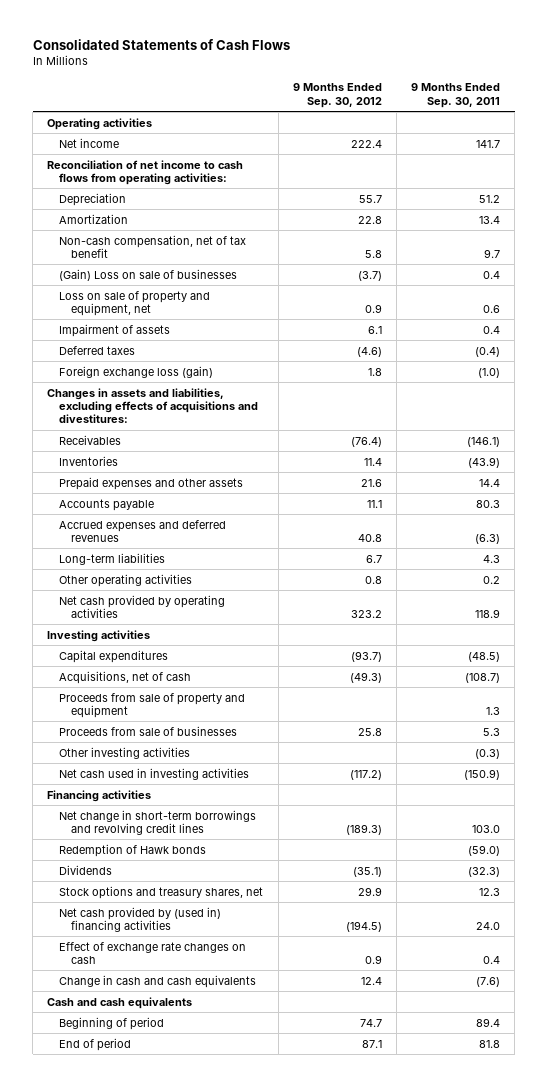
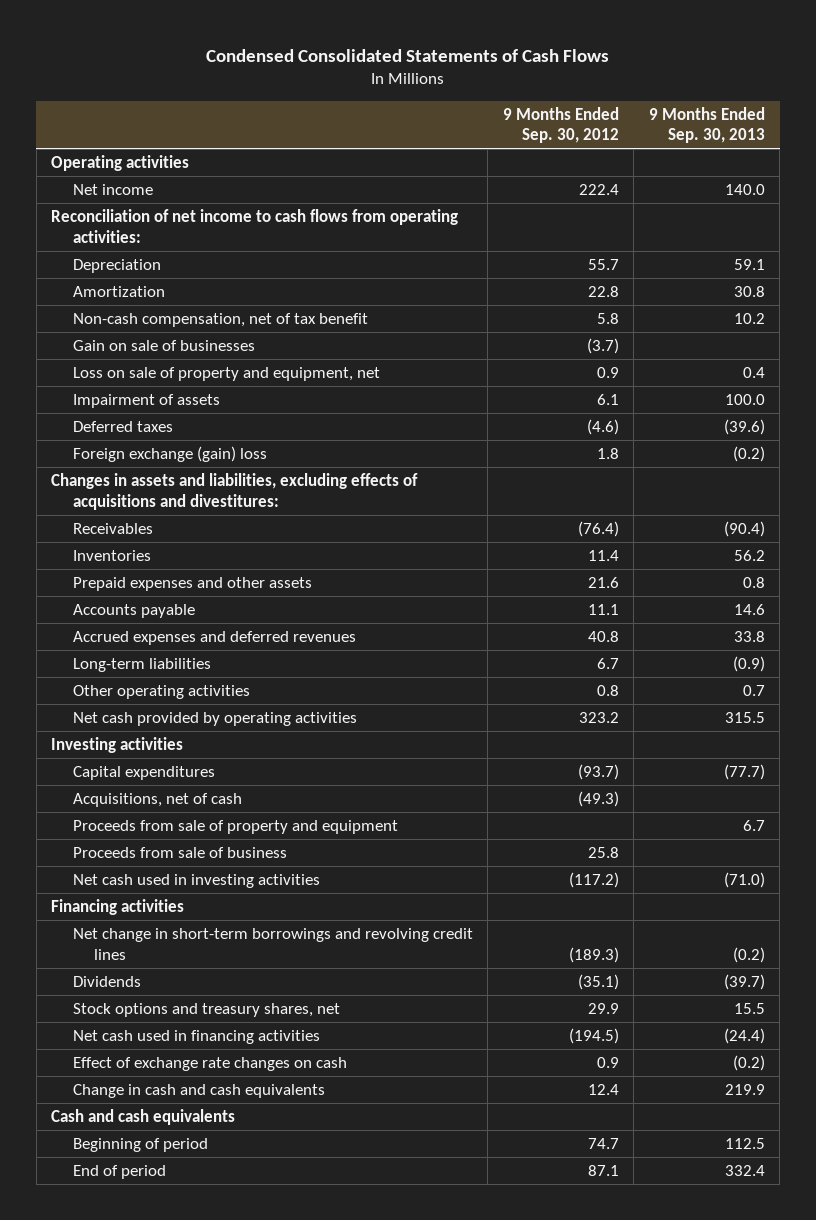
[32,39,290,51] Consolidated Statements of Cash Flows -> [205,48,609,62] Condensed Consolidated Statements of Cash Flows
[411,83,501,108] 9 Months Ended Sep. 30, 2011 -> none
none -> [648,106,765,144] 9 Months Ended Sep. 30, 2013
[59,268,238,281] (Gain) Loss on sale of businesses -> [72,339,255,351] Gain on sale of businesses
[59,365,214,378] Foreign exchange loss (gain) -> [72,445,267,462] Foreign exchange (gain) loss
[59,746,191,759] Other investing activities -> none
[59,725,238,736] Proceeds from sale of businesses -> [72,846,287,858] Proceeds from sale of business
[59,843,207,857] Redemption of Hawk bonds -> none
[59,906,222,932] Net cash provided by (used in) financing activities -> [72,1029,320,1044] Net cash used in financing activities

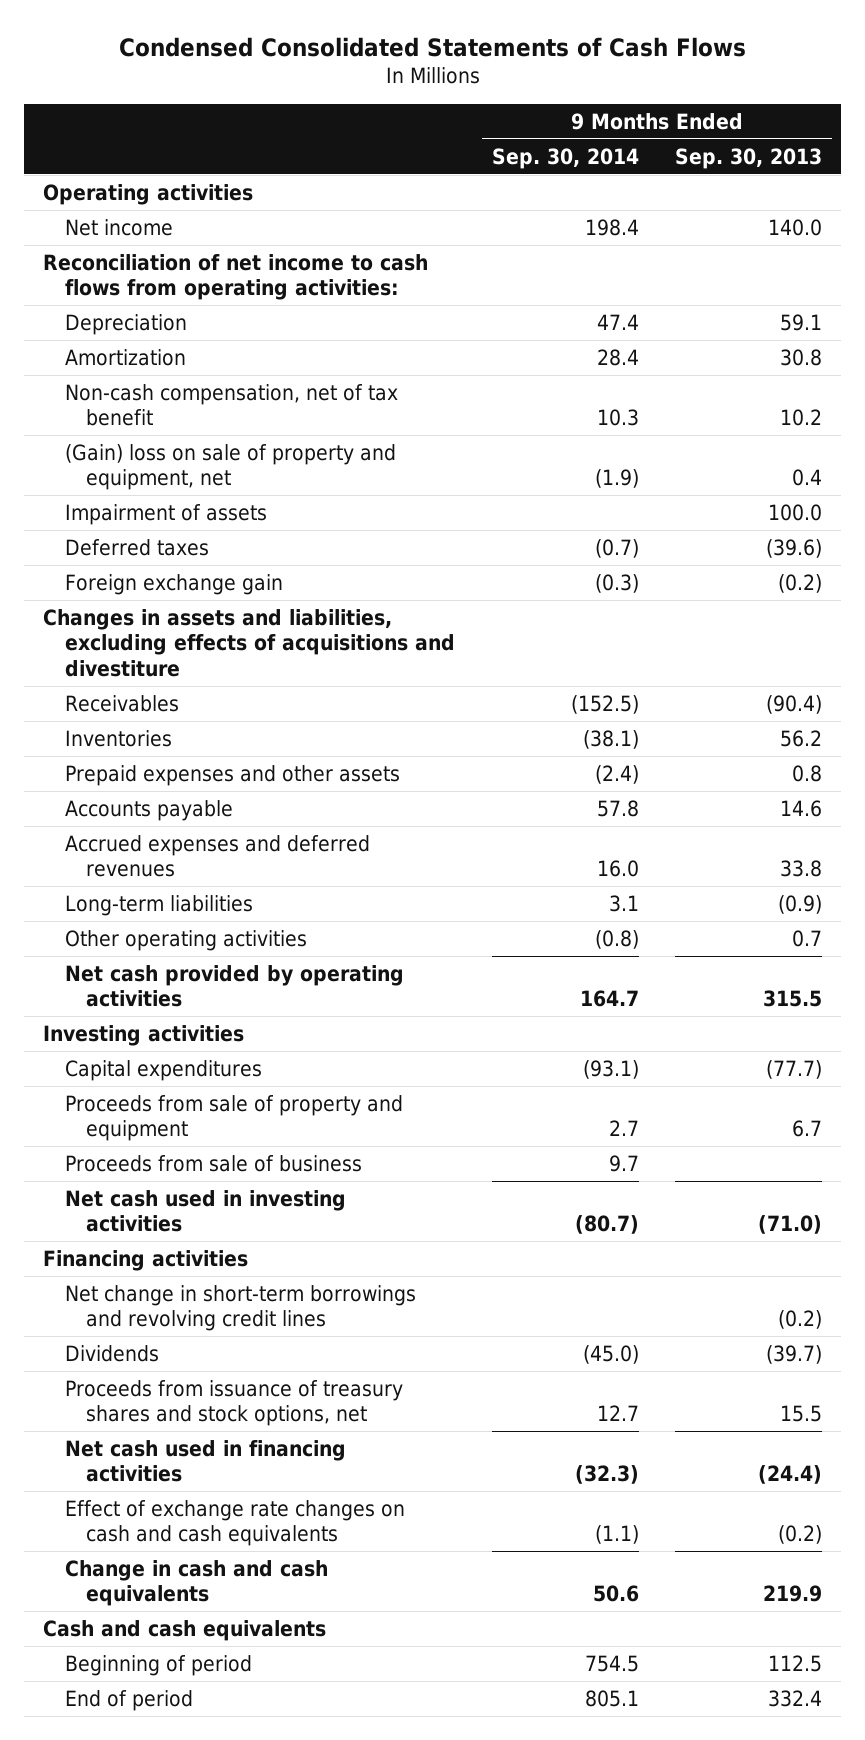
[502,106,619,144] 9 Months Ended Sep. 30, 2012 -> none
none -> [491,147,639,169] Sep. 30, 2014
[72,339,255,351] Gain on sale of businesses -> none
[72,366,380,381] Loss on sale of property and equipment, net -> [64,443,396,491] (Gain) loss on sale of property and equipment, net
[72,445,267,462] Foreign exchange (gain) loss -> [64,573,283,595] Foreign exchange gain
[51,472,419,510] Changes in assets and liabilities, excluding effects of acquisitions and divestitures: -> [42,608,455,677] Changes in assets and liabilities, excluding effects of acquisitions and divestiture
[72,792,242,807] Acquisitions, net of cash -> none
[72,1002,340,1017] Stock options and treasury shares, net -> [64,1379,403,1427] Proceeds from issuance of treasury shares and stock options, net
[72,1056,347,1071] Effect of exchange rate changes on cash -> [64,1499,405,1547] Effect of exchange rate changes on cash and cash equivalents

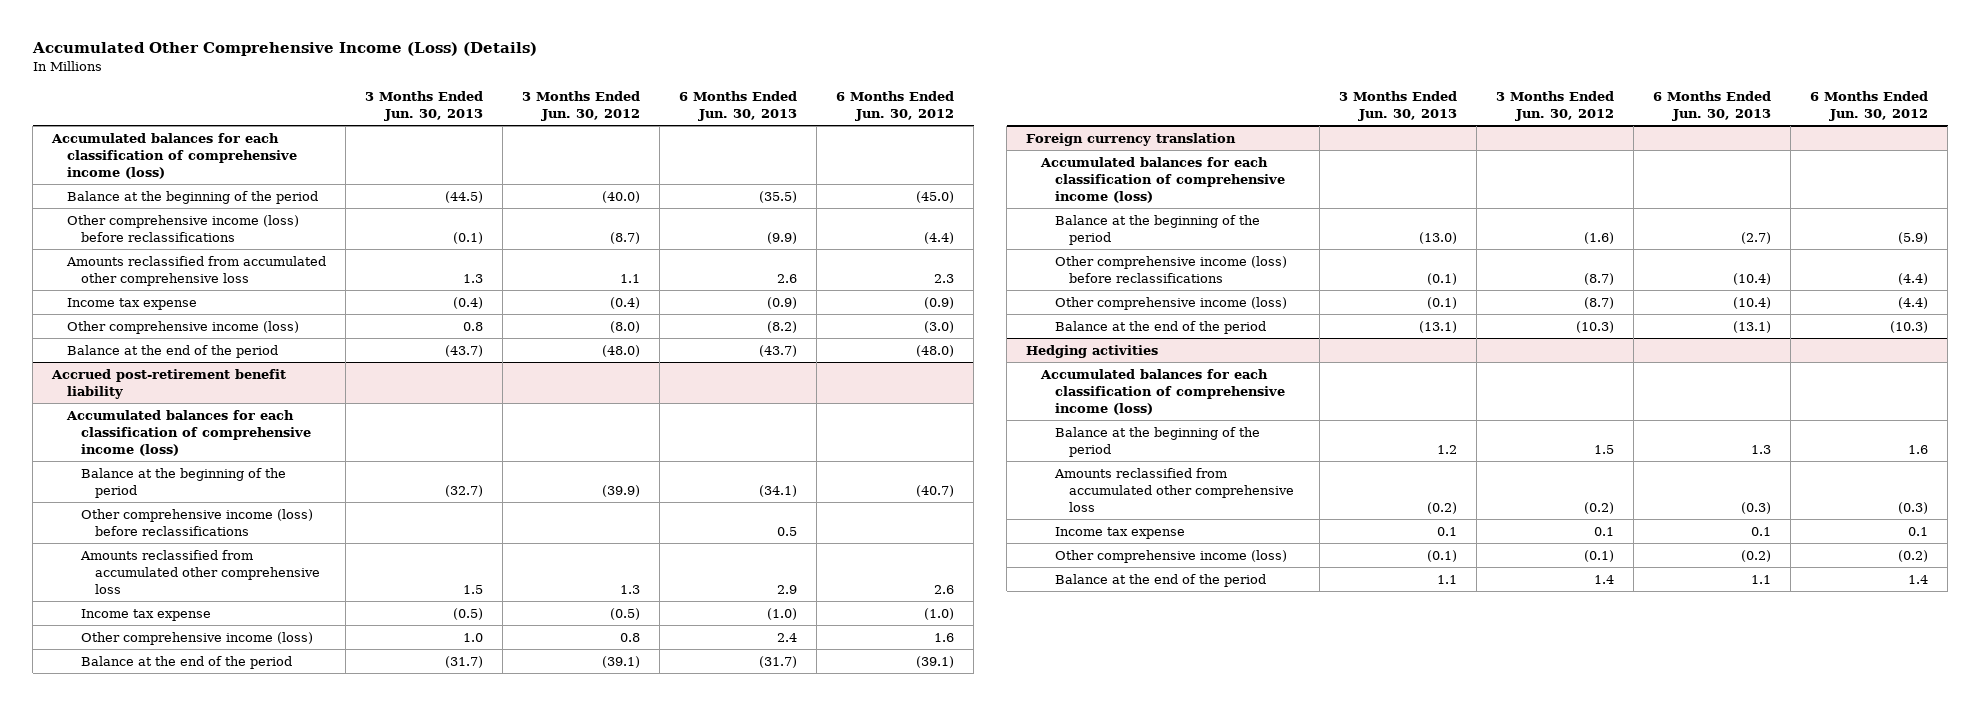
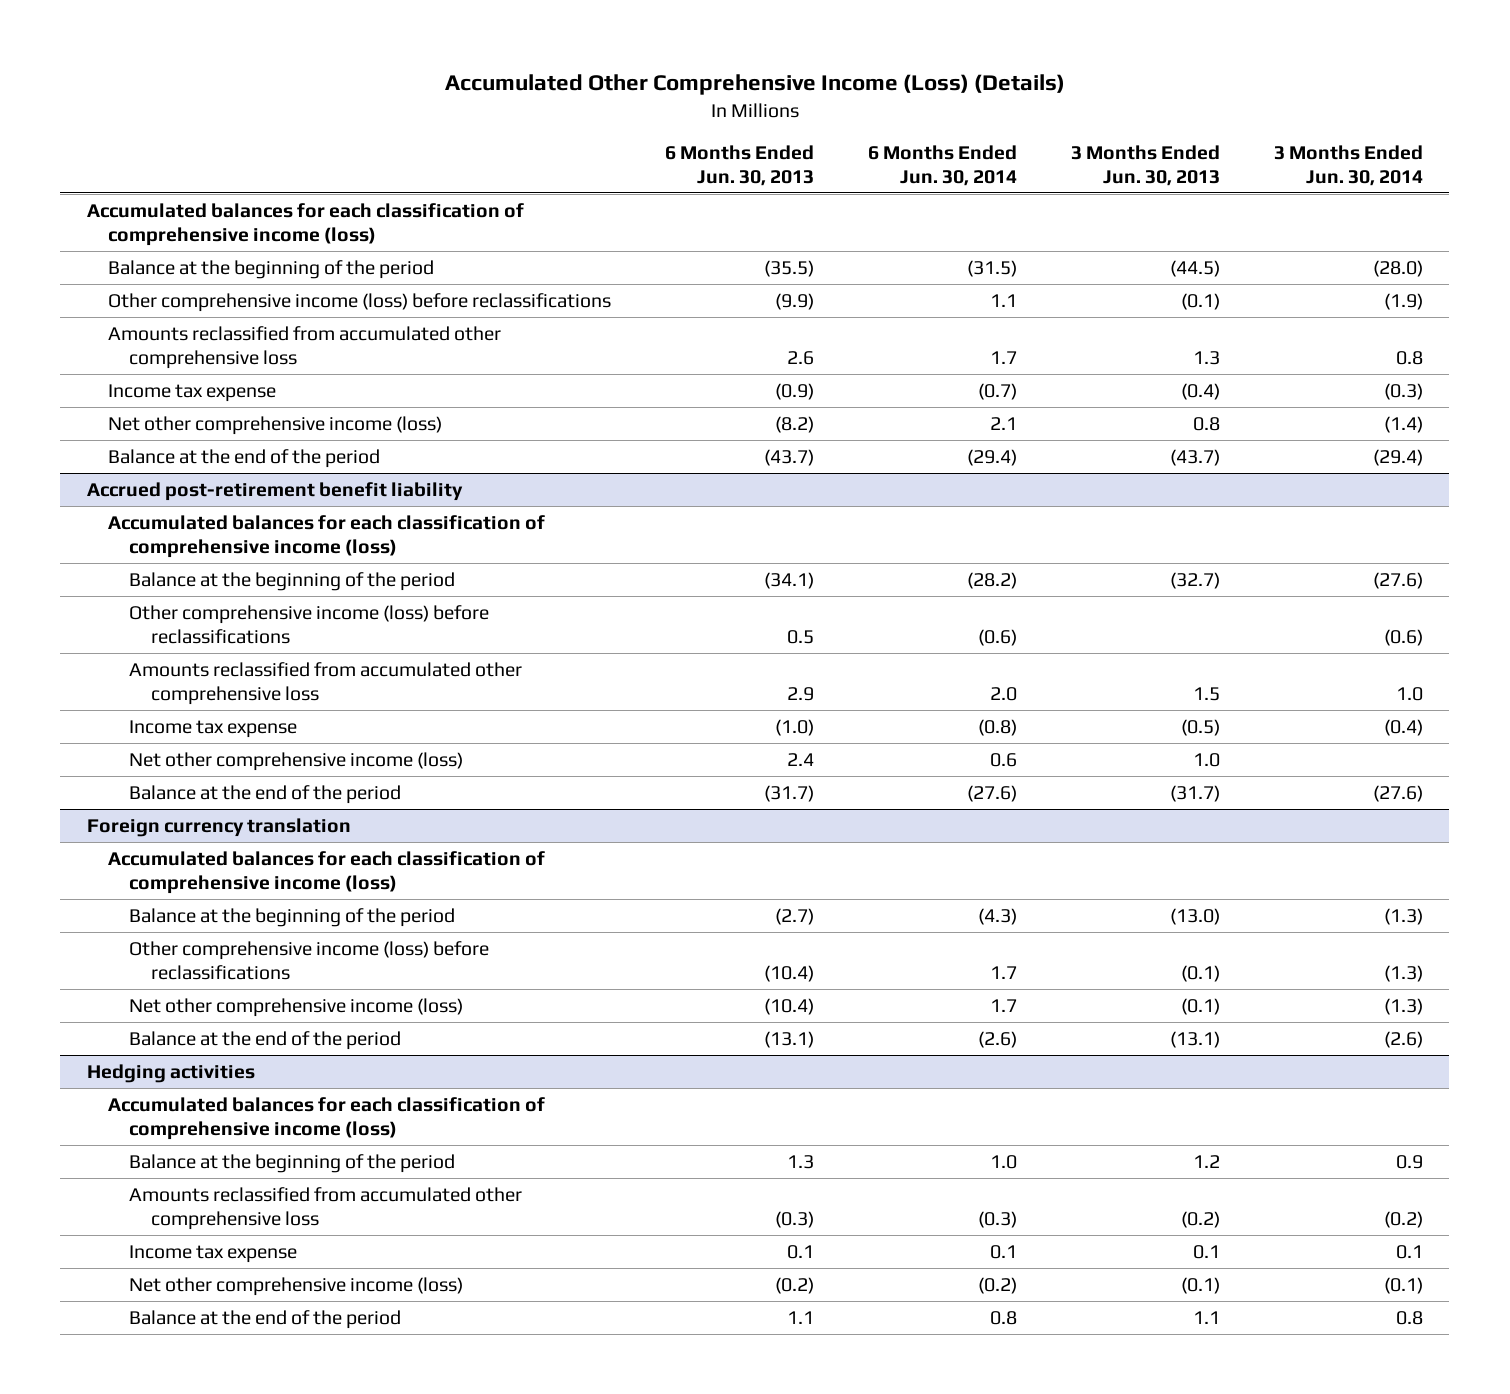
[521,91,640,121] 3 Months Ended Jun. 30, 2012 -> none
[836,91,955,121] 6 Months Ended Jun. 30, 2012 -> none
none -> [867,144,1017,186] 6 Months Ended Jun. 30, 2014
none -> [1273,144,1423,186] 3 Months Ended Jun. 30, 2014
[66,320,299,334] Other comprehensive income (loss) -> [108,415,443,435] Net other comprehensive income (loss)
[80,631,313,645] Other comprehensive income (loss) -> [129,751,464,771] Net other comprehensive income (loss)
[1054,296,1287,310] Other comprehensive income (loss) -> [129,997,464,1017] Net other comprehensive income (loss)
[1054,549,1287,563] Other comprehensive income (loss) -> [129,1276,464,1296] Net other comprehensive income (loss)

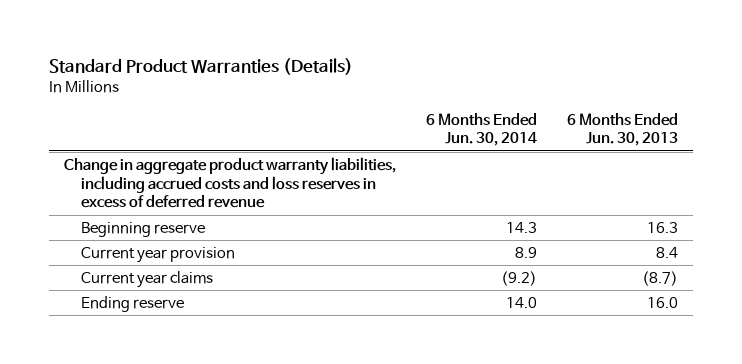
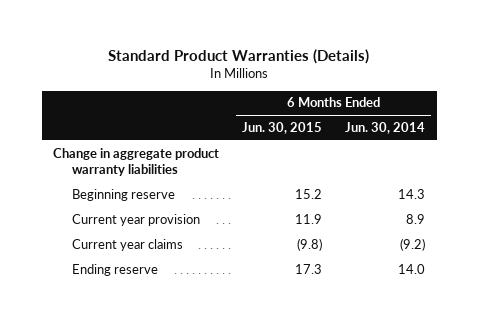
[566,112,678,147] 6 Months Ended Jun. 30, 2013 -> none
none -> [242,121,323,134] Jun. 30, 2015
[64,157,397,209] Change in aggregate product warranty liabilities, including accrued costs and loss reserves in excess of deferred revenue -> [53,147,220,176] Change in aggregate product warranty liabilities

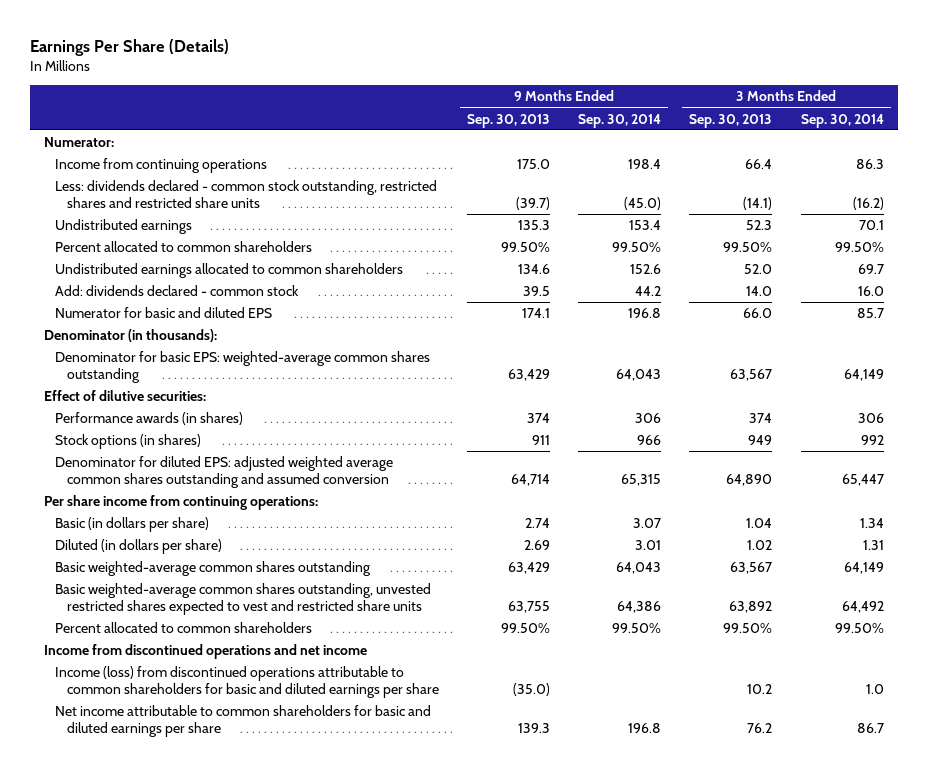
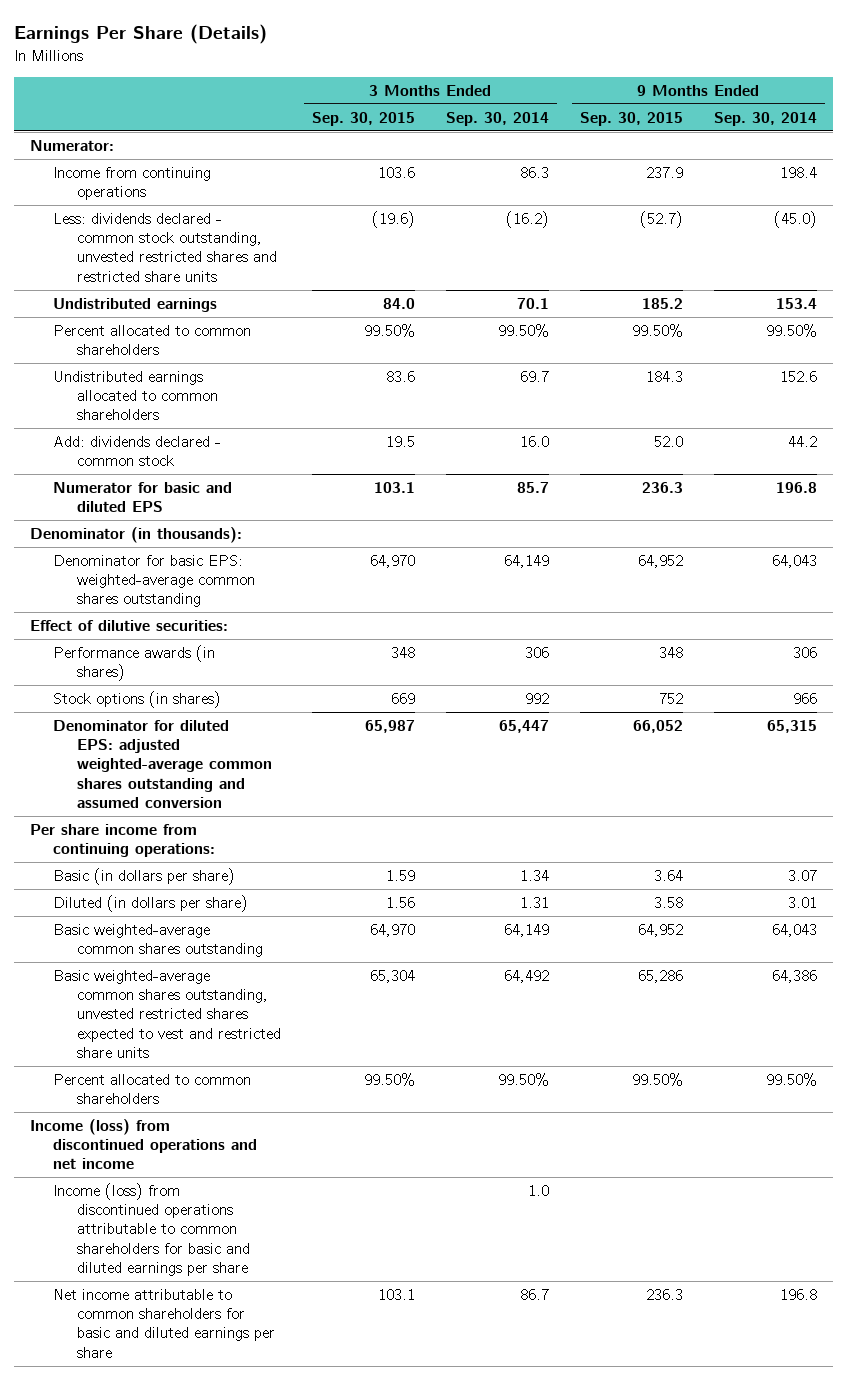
[467,113,551,128] Sep. 30, 2013 -> none
[689,113,773,128] Sep. 30, 2013 -> none
none -> [311,111,415,126] Sep. 30, 2015
none -> [579,111,683,126] Sep. 30, 2015
[55,180,438,209] Less: dividends declared - common stock outstanding, restricted shares and restricted share units -> [53,213,277,282] Less: dividends declared - common stock outstanding, unvested restricted shares and restricted share units
[55,456,394,489] Denominator for diluted EPS: adjusted weighted average common shares outstanding and assumed conversion -> [53,720,272,808] Denominator for diluted EPS: adjusted weighted-average common shares outstanding and assumed conversion
[43,644,367,660] Income from discontinued operations and net income -> [29,1119,258,1170] Income (loss) from discontinued operations and net income

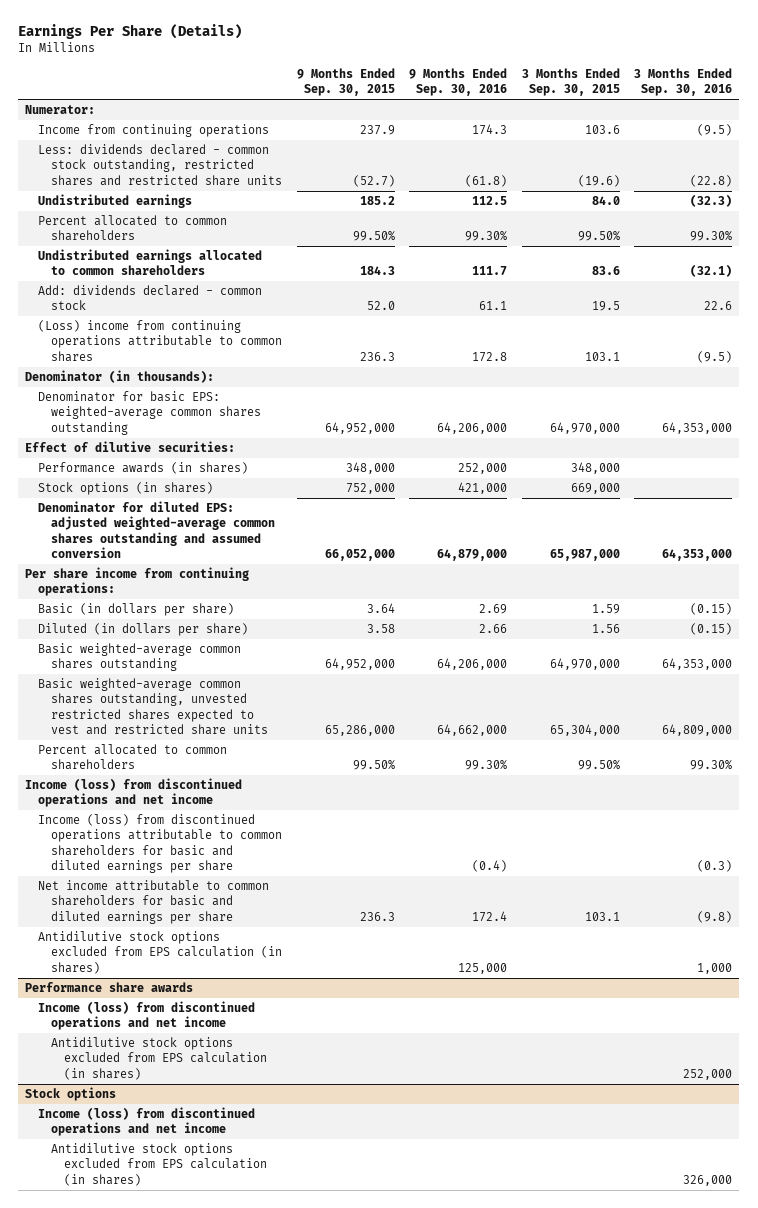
[445,111,549,126] Sep. 30, 2014 -> none
[713,111,817,126] Sep. 30, 2014 -> none
none -> [409,67,508,97] 9 Months Ended Sep. 30, 2016
none -> [634,67,733,97] 3 Months Ended Sep. 30, 2016
[53,213,277,282] Less: dividends declared - common stock outstanding, unvested restricted shares and restricted share units -> [38,144,283,186] Less: dividends declared - common stock outstanding, restricted shares and restricted share units
[53,482,233,513] Numerator for basic and diluted EPS -> [38,320,283,362] (Loss) income from continuing operations attributable to common shares
[369,555,415,569] 64,970 -> [549,421,620,434] 64,970,000
[637,555,683,569] 64,952 -> [324,421,395,434] 64,952,000
[390,647,415,659] 348 -> [570,462,620,475] 348,000
[658,647,683,659] 348 -> [345,462,395,475] 348,000
[390,693,415,705] 669 -> [570,483,620,495] 669,000
[658,693,683,705] 752 -> [345,483,395,495] 752,000
[364,720,415,734] 65,987 -> [549,548,620,561] 65,987,000
[632,720,683,734] 66,052 -> [324,548,395,561] 66,052,000
[369,924,415,938] 64,970 -> [549,658,620,671] 64,970,000
[637,924,683,938] 64,952 -> [324,658,395,671] 64,952,000
[369,970,415,984] 65,304 -> [549,723,620,736] 65,304,000
[637,970,683,984] 65,286 -> [324,724,395,736] 65,286,000
none -> [38,931,283,974] Antidilutive stock options excluded from EPS calculation (in shares)
none -> [25,982,194,993] Performance share awards
none -> [38,1001,256,1031] Income (loss) from discontinued operations and net income
none -> [51,1037,267,1080] Antidilutive stock options excluded from EPS calculation (in shares)
none -> [25,1087,117,1102] Stock options
none -> [38,1107,256,1137] Income (loss) from discontinued operations and net income
none -> [51,1143,267,1186] Antidilutive stock options excluded from EPS calculation (in shares)

